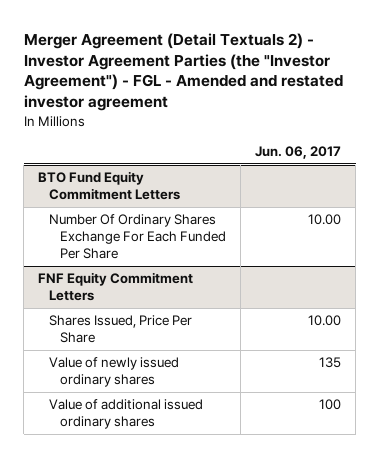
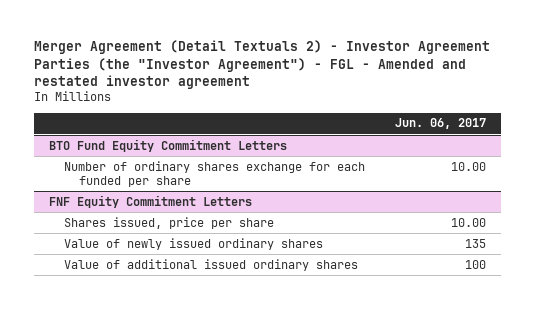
[49,214,226,260] Number Of Ordinary Shares Exchange For Each Funded Per Share -> [63,160,365,187] Number of ordinary shares exchange for each funded per share
[49,315,193,344] Shares Issued, Price Per Share -> [63,216,274,229] Shares issued, price per share

